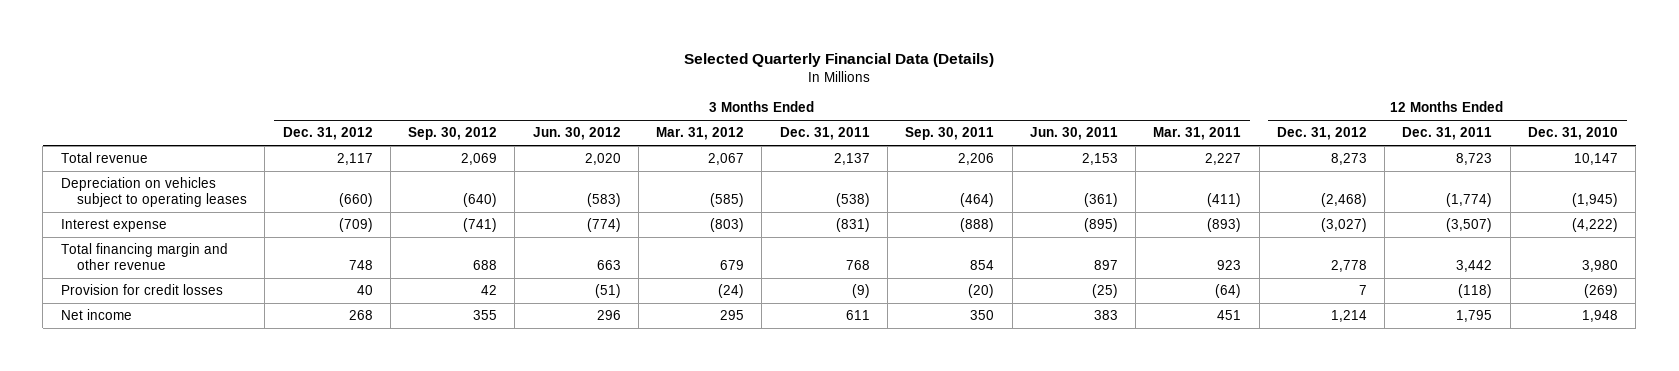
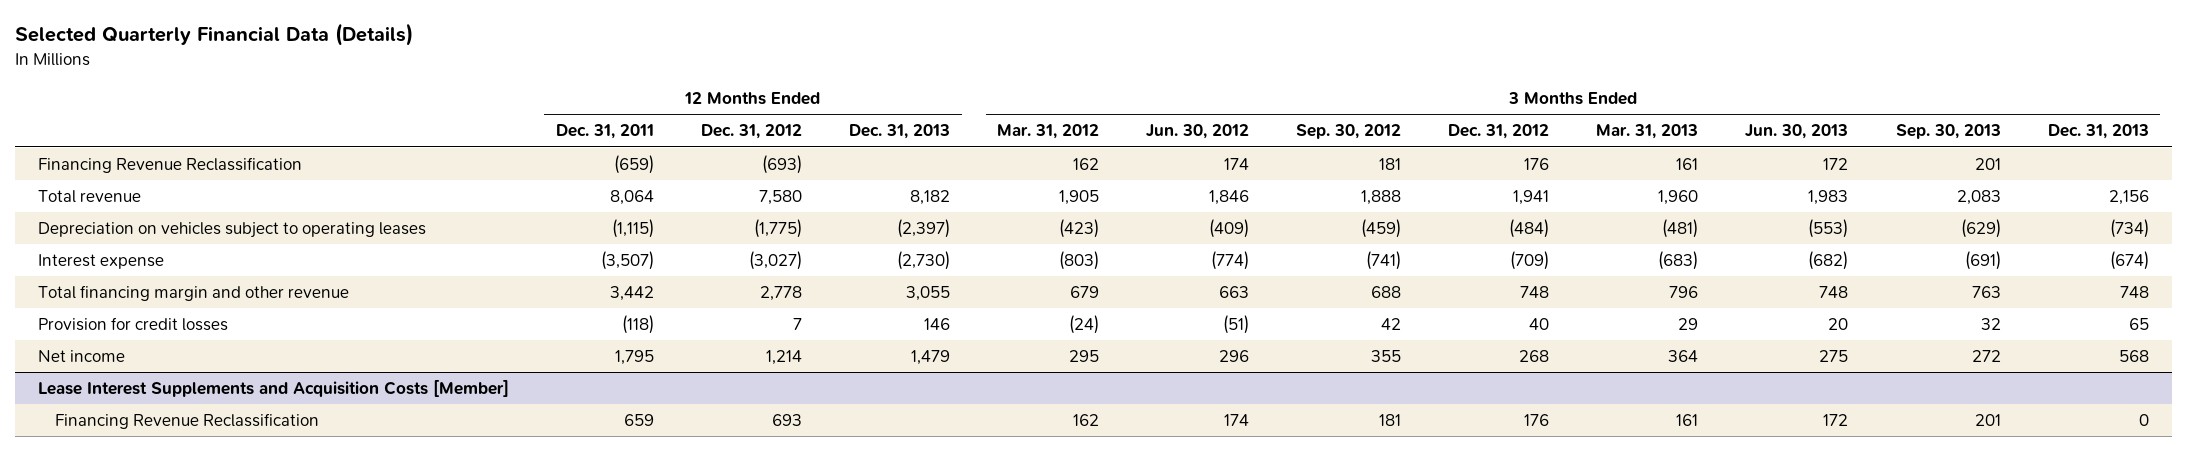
[779,127,870,141] Dec. 31, 2011 -> none
[905,127,995,141] Sep. 30, 2011 -> none
[1029,127,1118,141] Jun. 30, 2011 -> none
[1153,127,1242,141] Mar. 31, 2011 -> none
[1527,127,1618,141] Dec. 31, 2010 -> none
none -> [849,124,951,140] Dec. 31, 2013
none -> [1596,124,1699,140] Mar. 31, 2013
none -> [1745,124,1849,140] Jun. 30, 2013
none -> [1895,124,2001,140] Sep. 30, 2013
none -> [2047,124,2149,140] Dec. 31, 2013
none -> [38,157,303,174] Financing Revenue Reclassification
[336,153,373,166] 2,117 -> [1513,190,1550,206] 1,941
[461,153,498,166] 2,069 -> [1361,190,1402,206] 1,888
[584,153,621,166] 2,020 -> [1209,190,1250,206] 1,846
[708,153,745,166] 2,067 -> [1059,190,1100,206] 1,905
[1330,153,1367,166] 8,273 -> [759,190,803,206] 7,580
[1456,153,1493,166] 8,723 -> [610,190,655,206] 8,064
[338,193,373,208] (660) -> [1509,219,1550,239] (484)
[463,193,498,208] (640) -> [1361,219,1402,239] (459)
[586,193,621,208] (583) -> [1209,219,1250,239] (409)
[710,193,745,208] (585) -> [1059,219,1100,239] (423)
[1320,193,1367,208] (2,468) -> [754,219,803,239] (1,775)
[1446,193,1493,208] (1,774) -> [612,219,655,239] (1,115)
none -> [38,380,510,398] Lease Interest Supplements and Acquisition Costs [Member]
none -> [55,413,320,430] Financing Revenue Reclassification

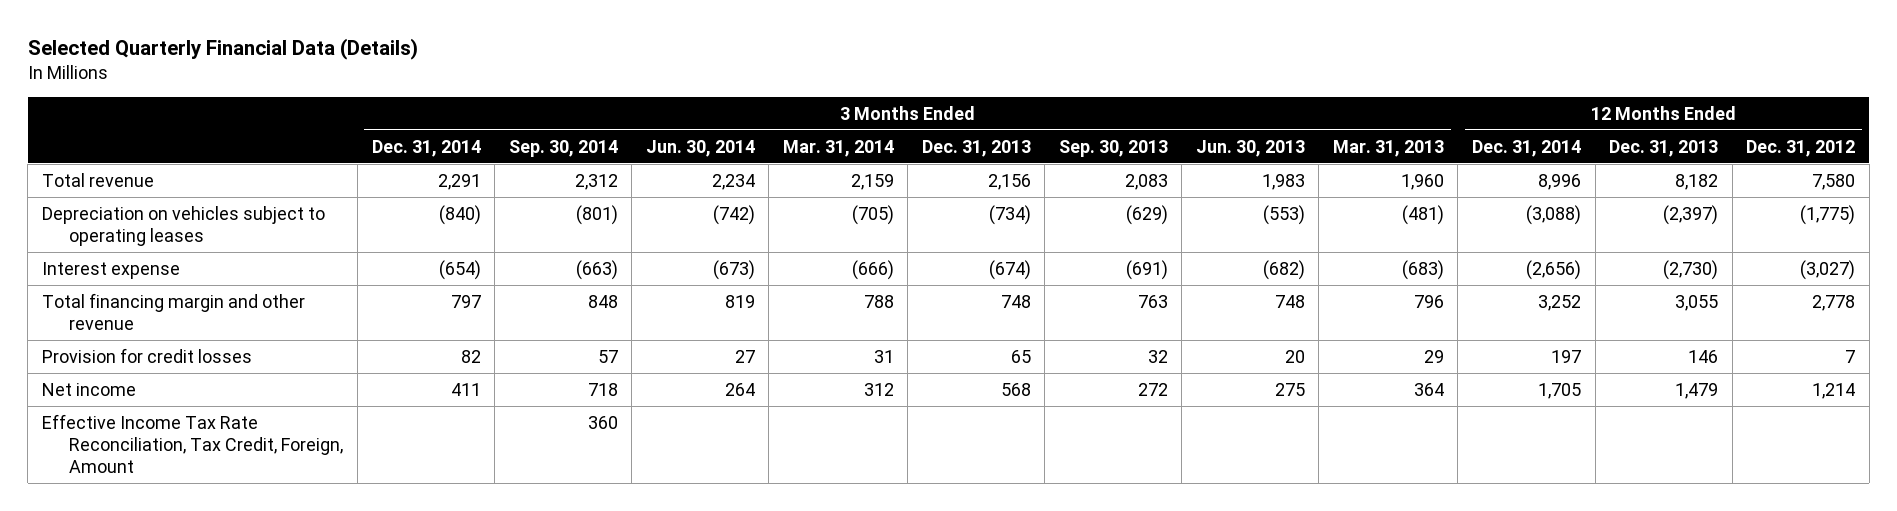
[556,124,655,140] Dec. 31, 2011 -> none
[997,124,1100,140] Mar. 31, 2012 -> none
[1146,124,1250,140] Jun. 30, 2012 -> none
[1296,124,1402,140] Sep. 30, 2012 -> none
[1448,124,1550,140] Dec. 31, 2012 -> none
none -> [371,139,481,157] Dec. 31, 2014
none -> [508,139,618,157] Sep. 30, 2014
none -> [645,139,755,157] Jun. 30, 2014
none -> [782,139,894,157] Mar. 31, 2014
none -> [1472,139,1582,157] Dec. 31, 2014
[38,157,303,174] Financing Revenue Reclassification -> none
[38,380,510,398] Lease Interest Supplements and Acquisition Costs [Member] -> none
[55,413,320,430] Financing Revenue Reclassification -> none
none -> [41,413,344,473] Effective Income Tax Rate Reconciliation, Tax Credit, Foreign, Amount

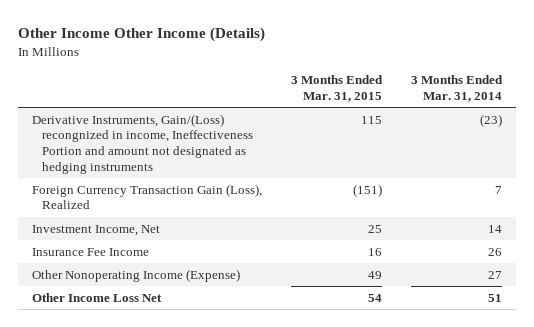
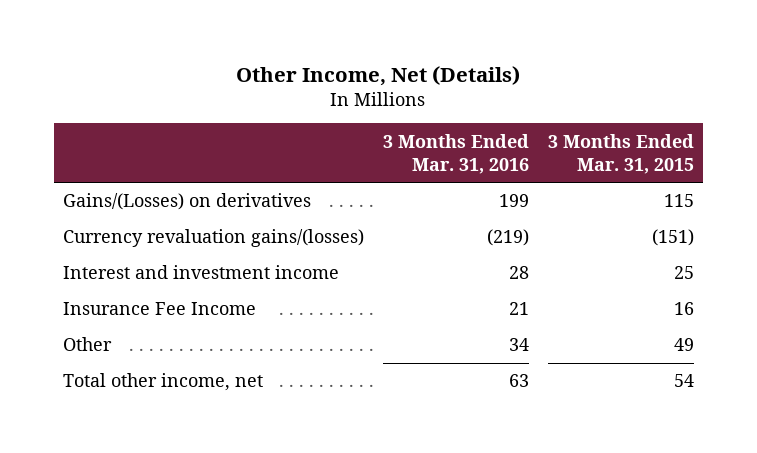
[17,27,265,43] Other Income Other Income (Details) -> [236,65,521,86] Other Income, Net (Details)
[410,75,503,102] 3 Months Ended Mar. 31, 2014 -> none
none -> [382,133,529,174] 3 Months Ended Mar. 31, 2016
[32,113,253,174] Derivative Instruments, Gain/(Loss) recongnized in income, Ineffectiveness Portion and amount not designated as hedging instruments -> [63,193,312,211] Gains/(Losses) on derivatives
[32,183,263,210] Foreign Currency Transaction Gain (Loss), Realized -> [63,229,365,248] Currency revaluation gains/(losses)
[32,224,161,236] Investment Income, Net -> [63,265,340,280] Interest and investment income
[32,268,241,282] Other Nonoperating Income (Expense) -> [63,337,113,352] Other
[32,292,163,302] Other Income Loss Net -> [63,373,264,392] Total other income, net

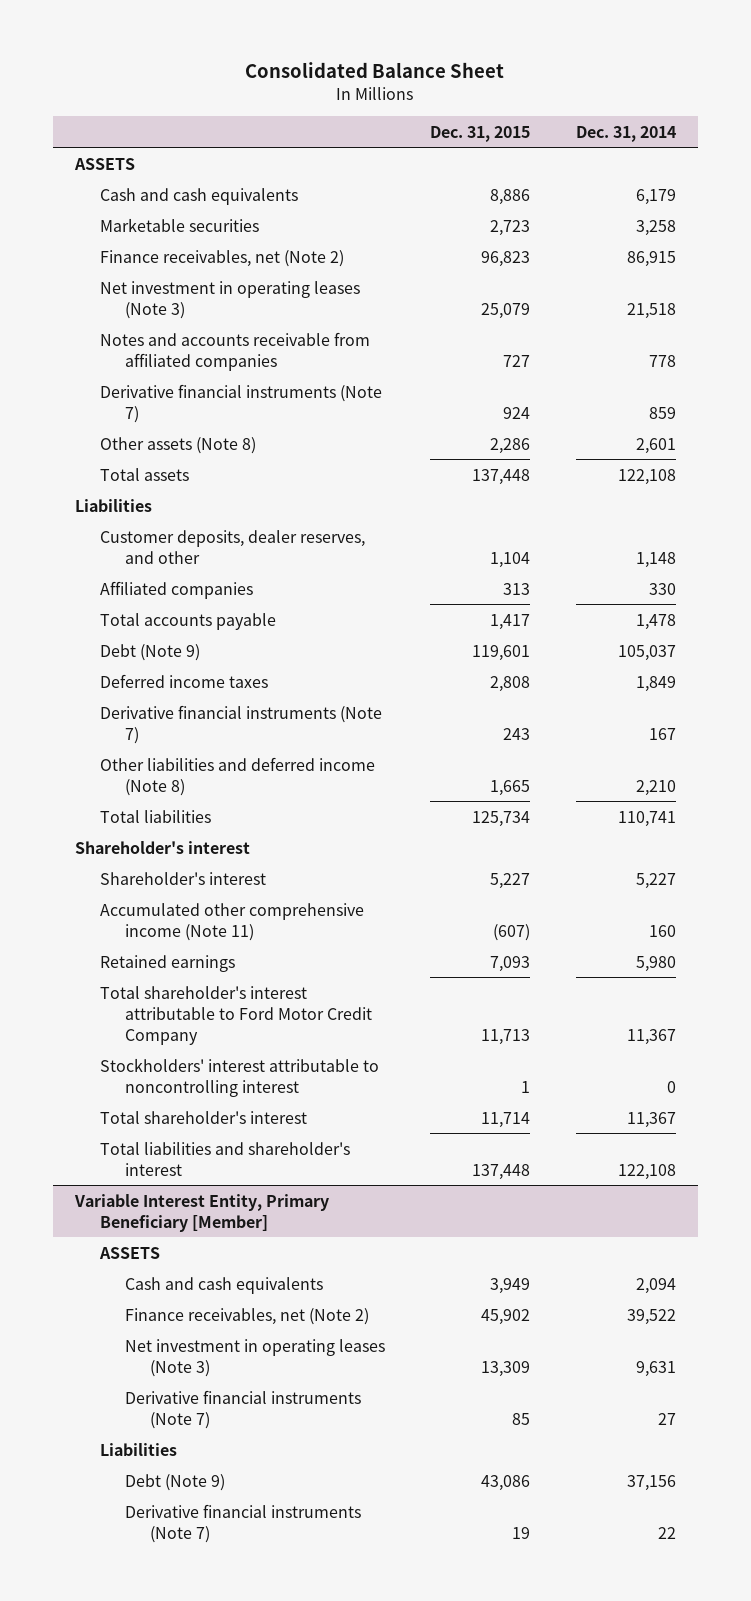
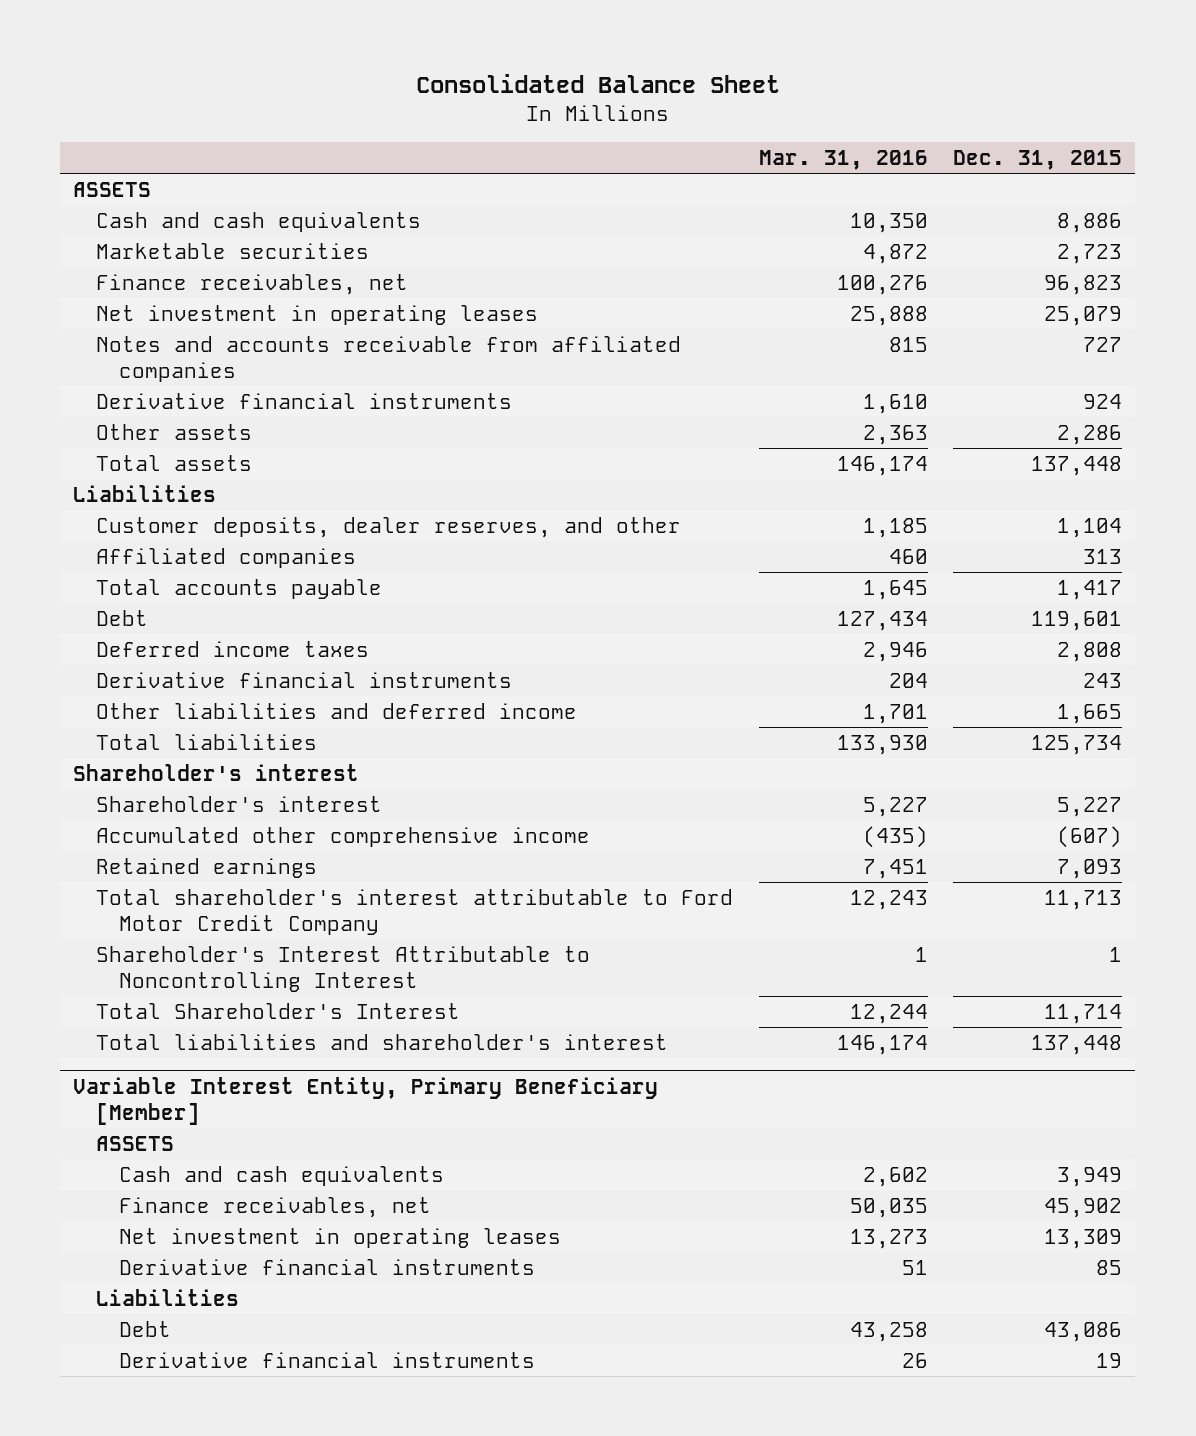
[575,125,676,142] Dec. 31, 2014 -> none
none -> [758,149,928,170] Mar. 31, 2016
[100,249,345,267] Finance receivables, net (Note 2) -> [96,274,409,296] Finance receivables, net
[100,280,361,319] Net investment in operating leases (Note 3) -> [96,305,539,326] Net investment in operating leases
[100,383,383,423] Derivative financial instruments (Note 7) -> [96,393,513,410] Derivative financial instruments
[100,436,257,454] Other assets (Note 8) -> [96,424,253,441] Other assets
[100,643,201,661] Debt (Note 9) -> [96,610,149,627] Debt
[100,704,383,744] Derivative financial instruments (Note 7) -> [96,672,513,689] Derivative financial instruments
[100,756,376,796] Other liabilities and deferred income (Note 8) -> [96,703,578,720] Other liabilities and deferred income
[100,902,365,941] Accumulated other comprehensive income (Note 11) -> [96,827,591,848] Accumulated other comprehensive income
[100,1057,380,1097] Stockholders' interest attributable to noncontrolling interest -> [96,946,591,992] Shareholder's Interest Attributable to Noncontrolling Interest
[100,1110,308,1124] Total shareholder's interest -> [96,1003,461,1020] Total Shareholder's Interest
[125,1307,370,1325] Finance receivables, net (Note 2) -> [118,1197,431,1219] Finance receivables, net
[125,1338,386,1377] Net investment in operating leases (Note 3) -> [118,1228,561,1249] Net investment in operating leases
[125,1389,362,1429] Derivative financial instruments (Note 7) -> [118,1259,535,1276] Derivative financial instruments
[125,1473,226,1491] Debt (Note 9) -> [118,1321,171,1338] Debt
[125,1503,362,1543] Derivative financial instruments (Note 7) -> [118,1352,535,1369] Derivative financial instruments

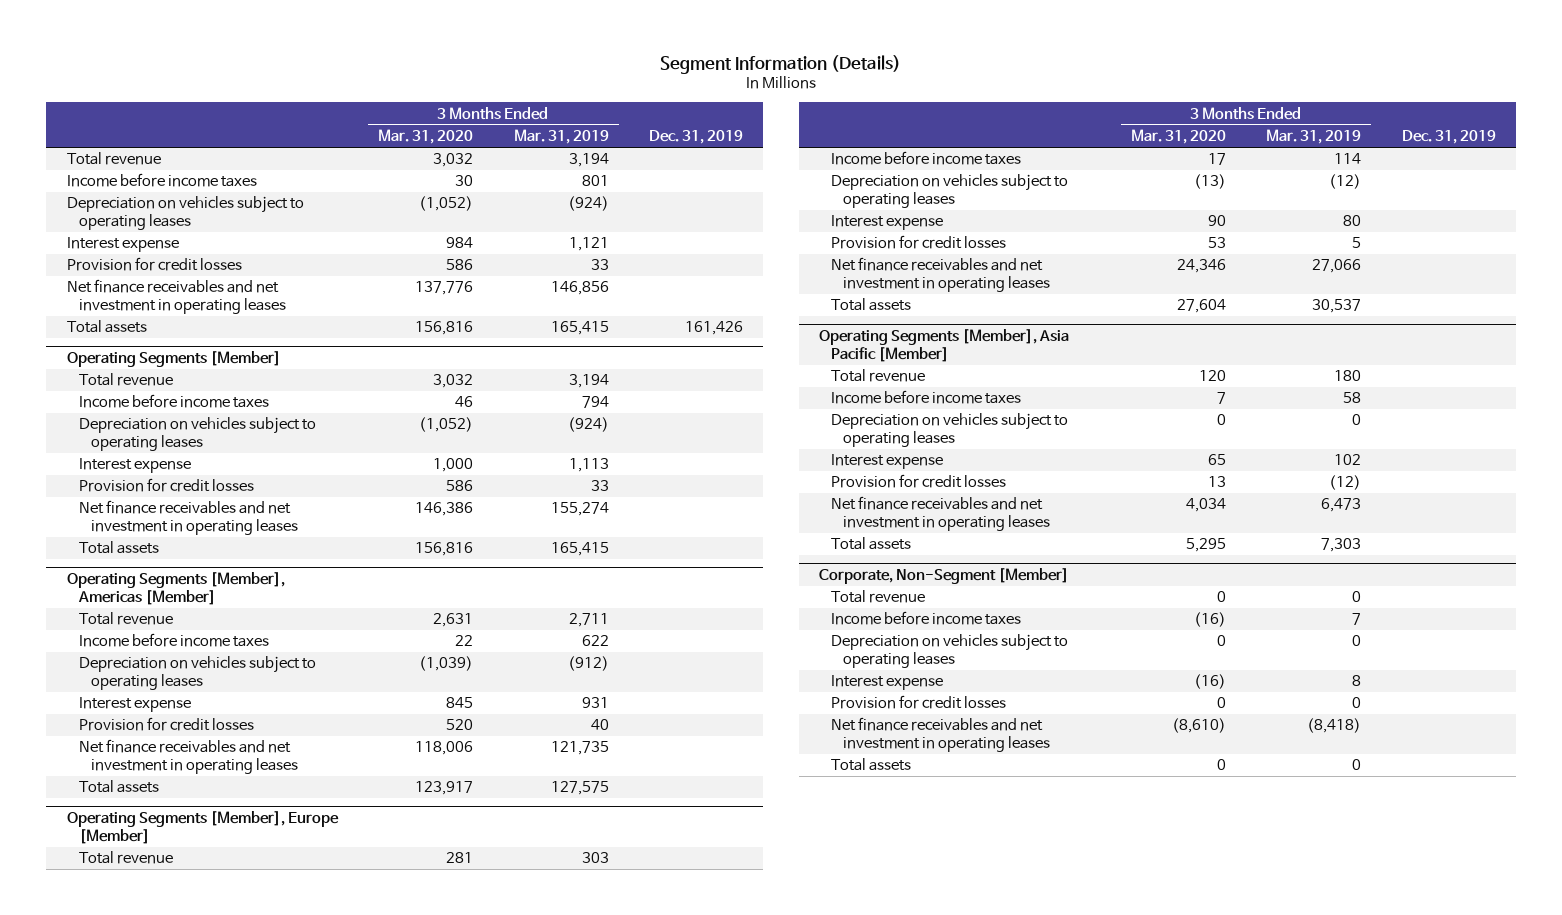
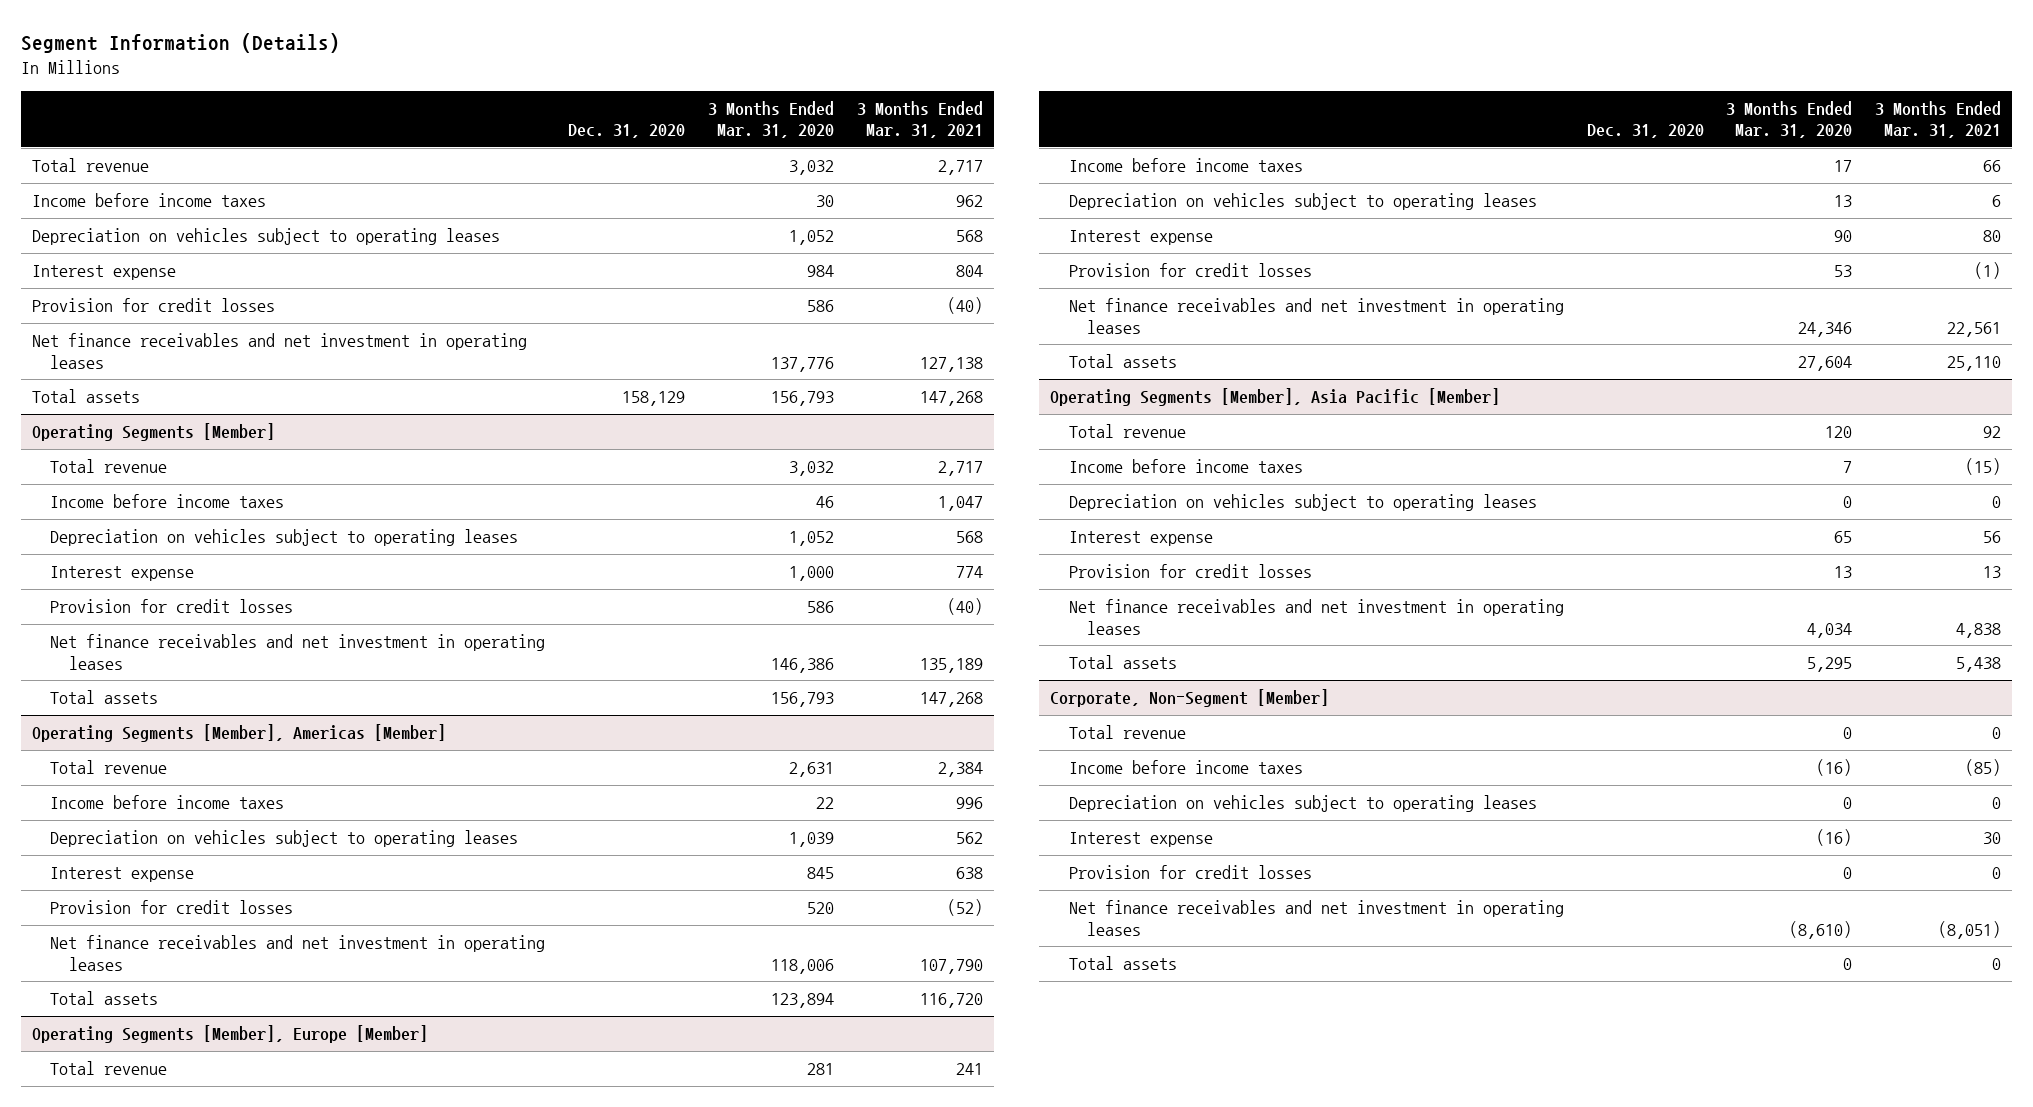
[513,129,609,145] Mar. 31, 2019 -> none
[648,130,743,145] Dec. 31, 2019 -> none
none -> [568,124,686,139] Dec. 31, 2020
none -> [856,100,983,139] 3 Months Ended Mar. 31, 2021
[419,196,474,212] (1,052) -> [788,230,834,246] 1,052
[415,321,474,336] 156,816 -> [770,391,834,407] 156,793
[419,417,474,433] (1,052) -> [788,531,834,547] 1,052
[415,542,474,557] 156,816 -> [770,692,834,708] 156,793
[419,656,474,672] (1,039) -> [788,832,834,848] 1,039
[415,781,474,796] 123,917 -> [770,993,834,1009] 123,894
[1193,174,1226,190] (13) -> [1834,195,1853,208] 13

